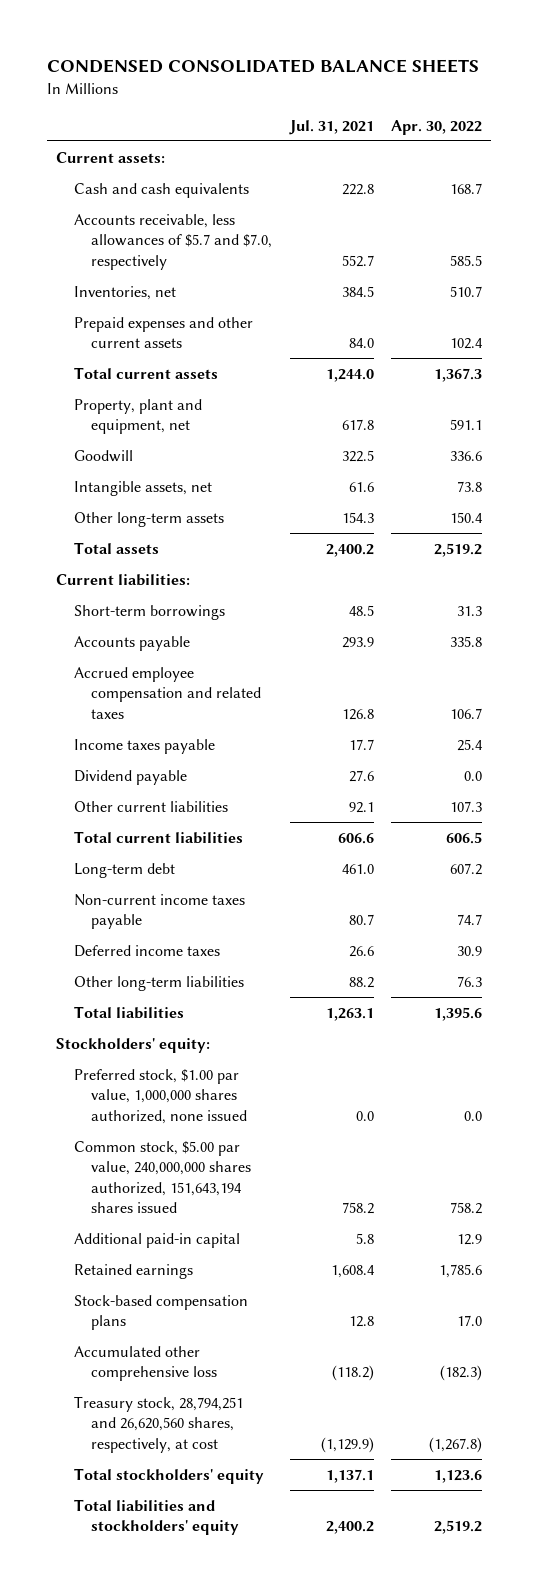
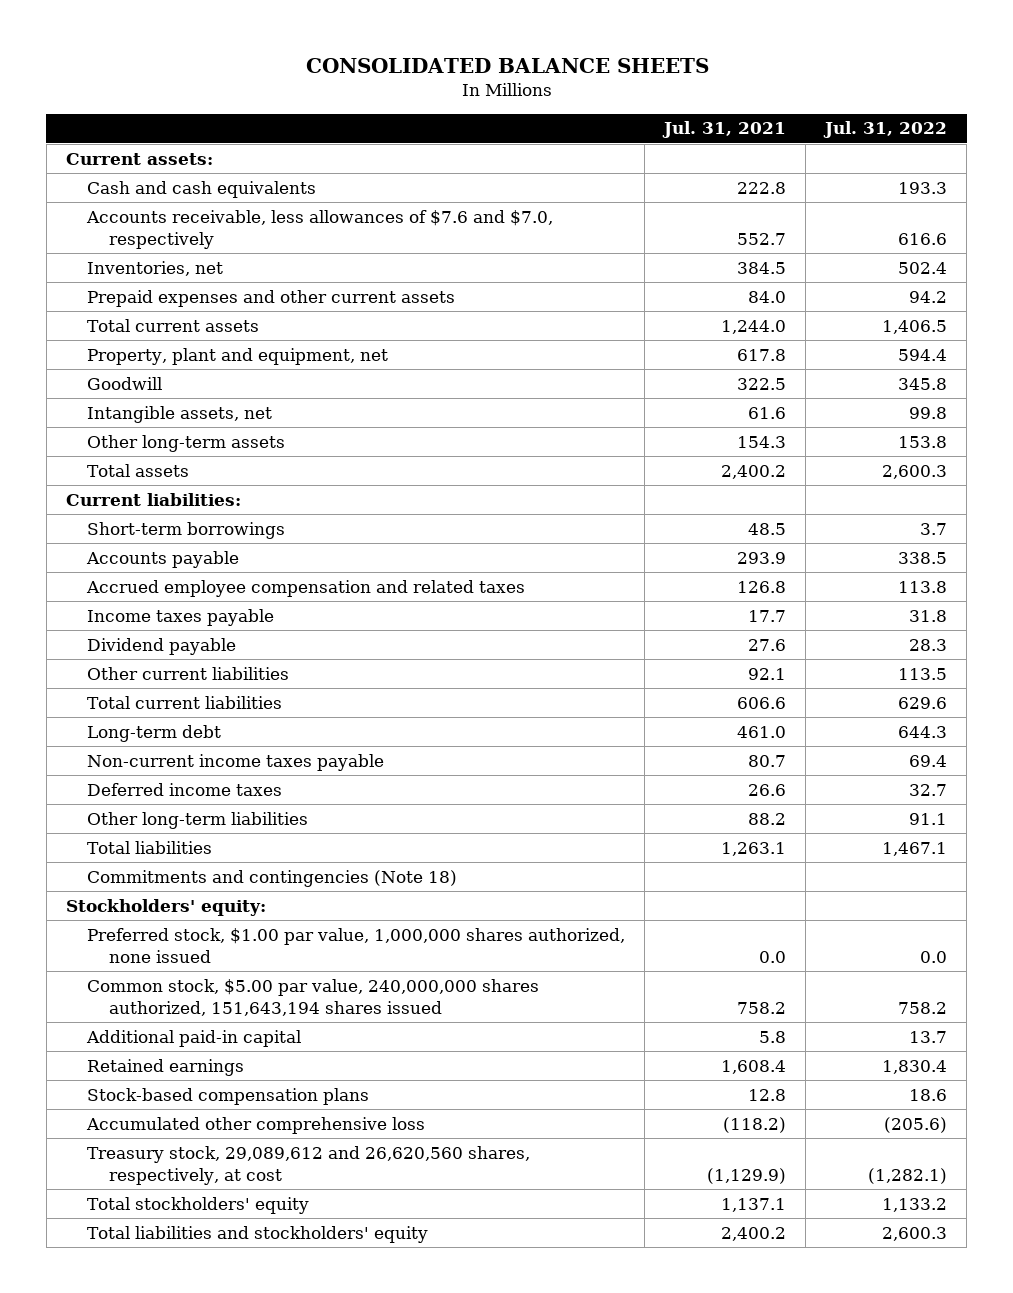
[47,59,480,74] CONDENSED CONSOLIDATED BALANCE SHEETS -> [305,58,709,74] CONSOLIDATED BALANCE SHEETS
[391,119,483,135] Apr. 30, 2022 -> none
none -> [823,121,948,139] Jul. 31, 2022
[73,213,273,270] Accounts receivable, less allowances of $5.7 and $7.0, respectively -> [86,209,554,249] Accounts receivable, less allowances of $7.6 and $7.0, respectively
none -> [87,869,458,887] Commitments and contingencies (Note 18)
[73,1395,243,1453] Treasury stock, 28,794,251 and 26,620,560 shares, respectively, at cost -> [87,1145,531,1185] Treasury stock, 29,089,612 and 26,620,560 shares, respectively, at cost

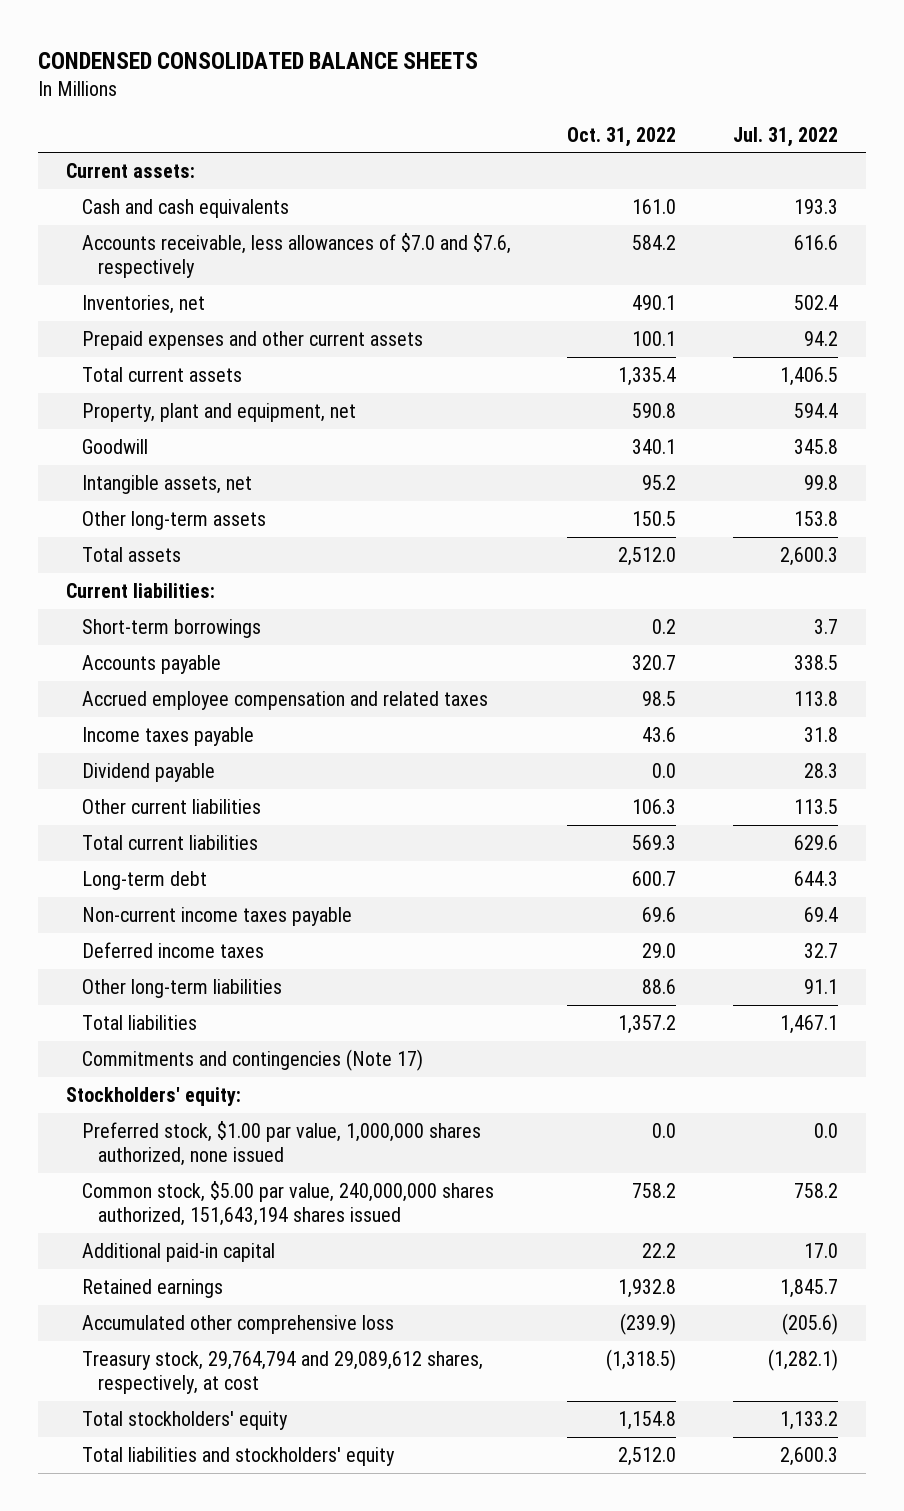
[305,58,709,74] CONSOLIDATED BALANCE SHEETS -> [37,52,478,70] CONDENSED CONSOLIDATED BALANCE SHEETS
[662,121,787,139] Jul. 31, 2021 -> none
none -> [567,126,677,147] Oct. 31, 2022
[86,209,554,249] Accounts receivable, less allowances of $7.6 and $7.0, respectively -> [81,233,511,279] Accounts receivable, less allowances of $7.0 and $7.6, respectively
[87,869,458,887] Commitments and contingencies (Note 18) -> [81,1049,423,1072] Commitments and contingencies (Note 17)
[87,1087,370,1105] Stock-based compensation plans -> none
[909,1030,948,1043] 13.7 -> [803,1243,838,1259] 17.0
[882,1059,948,1074] 1,830.4 -> [779,1279,838,1299] 1,845.7
[87,1145,531,1185] Treasury stock, 29,089,612 and 26,620,560 shares, respectively, at cost -> [81,1351,483,1395] Treasury stock, 29,764,794 and 29,089,612 shares, respectively, at cost

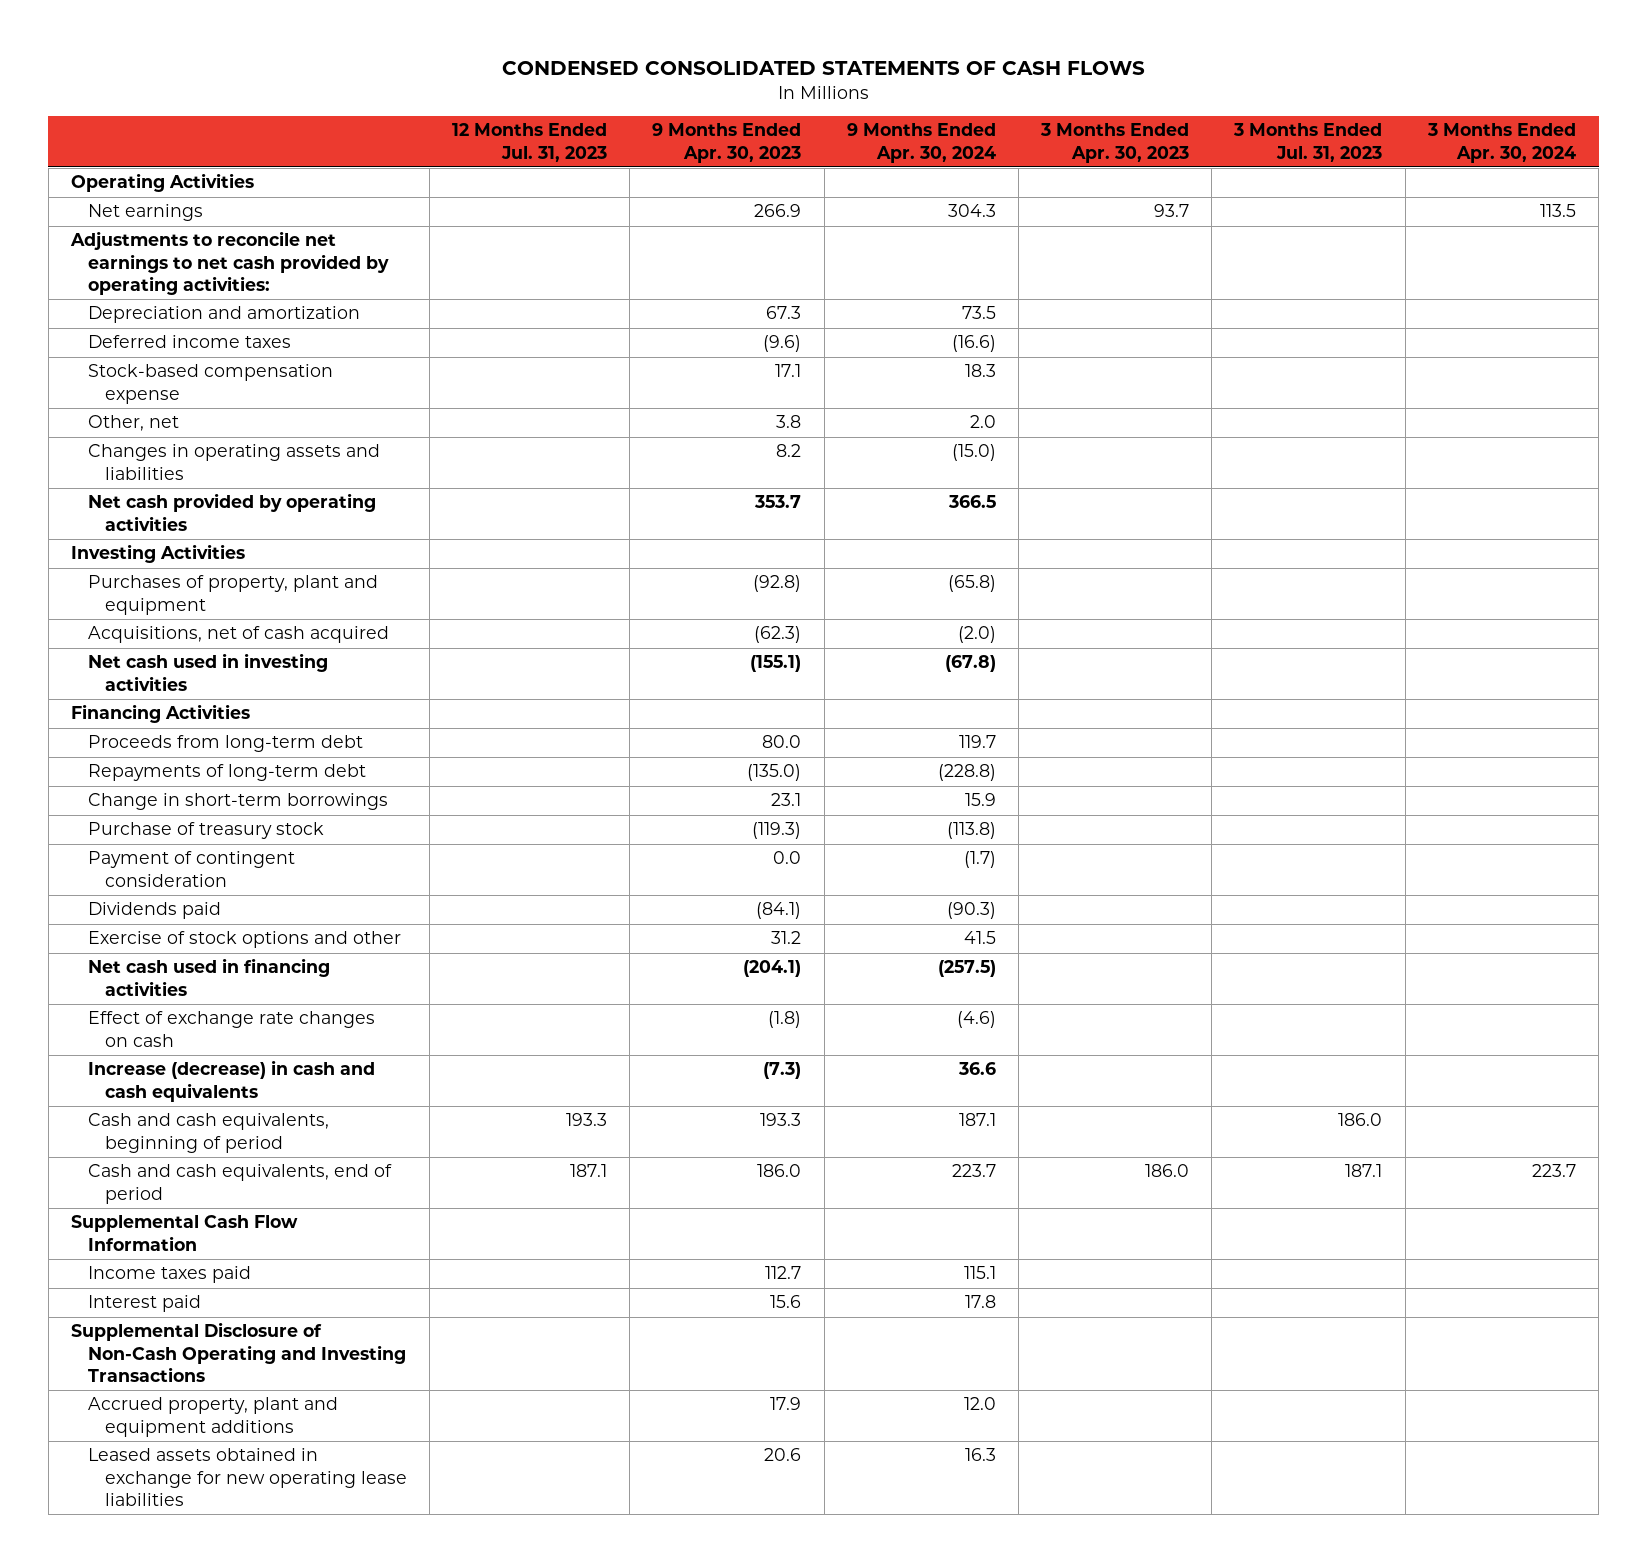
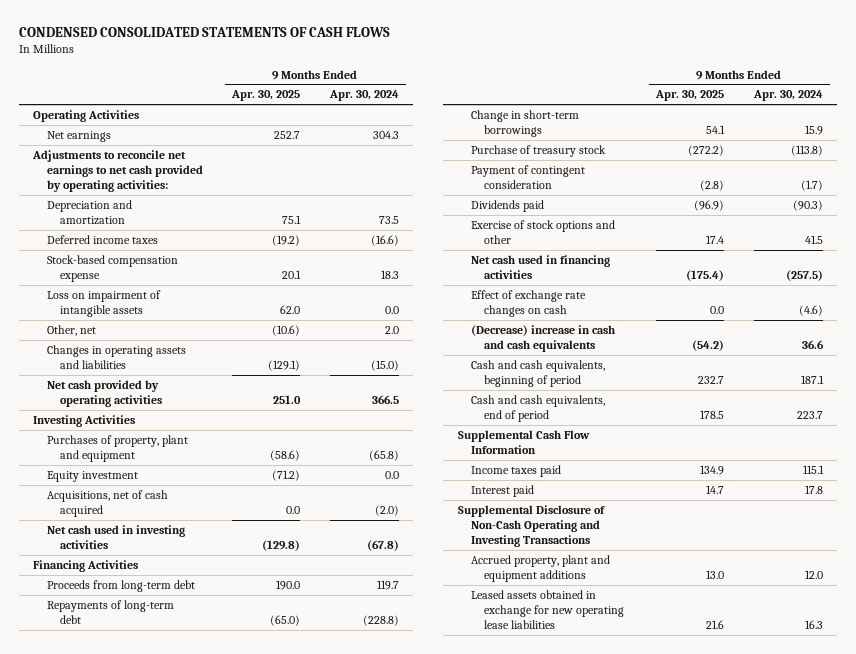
[451,123,607,162] 12 Months Ended Jul. 31, 2023 -> none
[652,123,802,163] 9 Months Ended Apr. 30, 2023 -> none
[1040,123,1190,163] 3 Months Ended Apr. 30, 2023 -> none
[1233,123,1383,162] 3 Months Ended Jul. 31, 2023 -> none
[1426,123,1576,163] 3 Months Ended Apr. 30, 2024 -> none
none -> [231,90,301,102] Apr. 30, 2025
none -> [46,289,161,317] Loss on impairment of intangible assets
none -> [46,470,138,482] Equity investment
[87,1060,375,1102] Increase (decrease) in cash and cash equivalents -> [470,324,615,352] (Decrease) increase in cash and cash equivalents

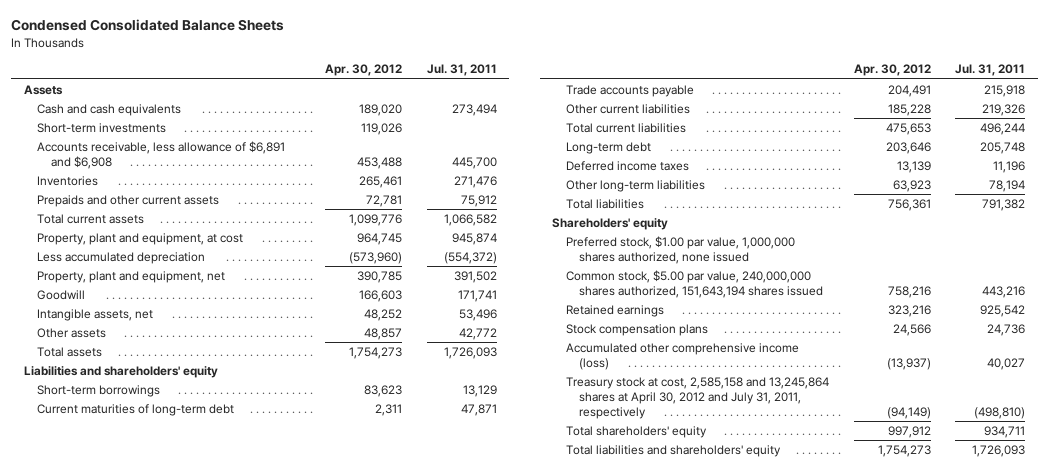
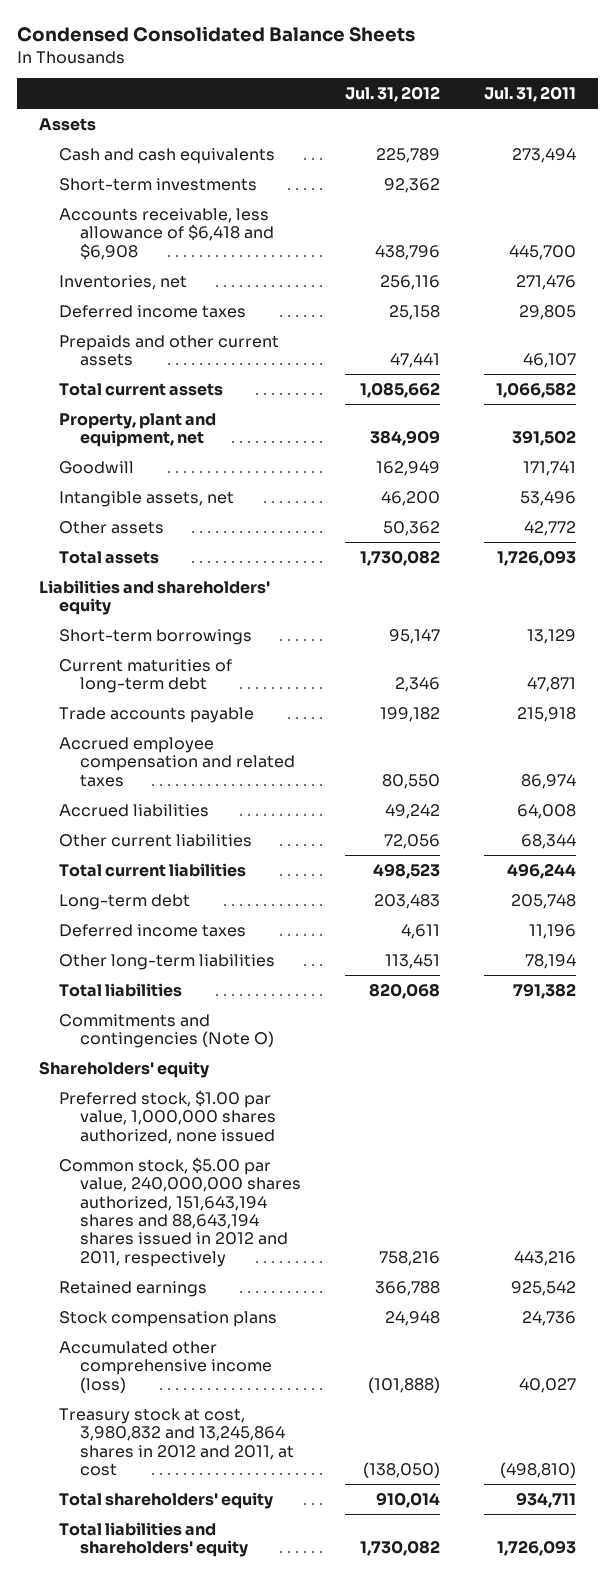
[325,64,403,77] Apr. 30, 2012 -> none
none -> [345,86,441,103] Jul. 31, 2012
[37,141,286,169] Accounts receivable, less allowance of $6,891 and $6,908 -> [59,207,275,260] Accounts receivable, less allowance of $6,418 and $6,908
[37,176,99,187] Inventories -> [59,274,188,290] Inventories, net
none -> [59,304,247,318] Deferred income taxes
[460,195,497,208] 75,912 -> [523,353,577,369] 46,107
[37,233,244,246] Property, plant and equipment, at cost -> none
[37,252,206,265] Less accumulated depreciation -> none
none -> [59,736,296,787] Accrued employee compensation and related taxes
none -> [59,803,210,817] Accrued liabilities
[982,104,1026,117] 219,326 -> [521,833,577,849] 68,344
none -> [59,1013,275,1049] Commitments and contingencies (Note O)
[565,270,824,298] Common stock, $5.00 par value, 240,000,000 shares authorized, 151,643,194 shares issued -> [59,1156,302,1267] Common stock, $5.00 par value, 240,000,000 shares authorized, 151,643,194 shares and 88,643,194 shares issued in 2012 and 2011, respectively
[565,377,829,419] Treasury stock at cost, 2,585,158 and 13,245,864 shares at April 30, 2012 and July 31, 2011, respectively -> [59,1407,295,1476] Treasury stock at cost, 3,980,832 and 13,245,864 shares in 2012 and 2011, at cost

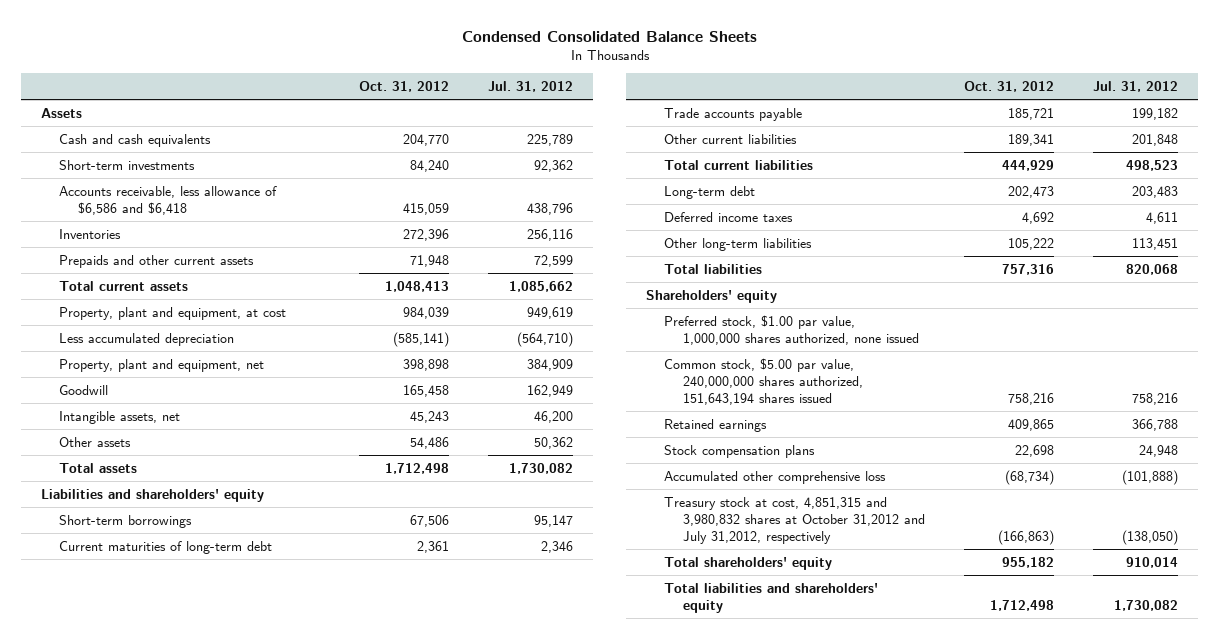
[484,86,577,103] Jul. 31, 2011 -> none
none -> [359,80,450,92] Oct. 31, 2012
[59,304,247,318] Deferred income taxes -> none
[59,207,275,260] Accounts receivable, less allowance of $6,418 and $6,908 -> [59,185,278,215] Accounts receivable, less allowance of $6,586 and $6,418
[59,274,188,290] Inventories, net -> [59,228,122,239] Inventories
[390,353,441,369] 47,441 -> [534,254,574,267] 72,599
none -> [59,306,287,320] Property, plant and equipment, at cost
none -> [59,332,235,346] Less accumulated depreciation
[59,736,296,787] Accrued employee compensation and related taxes -> none
[59,803,210,817] Accrued liabilities -> none
[384,833,441,849] 72,056 -> [1132,133,1179,146] 201,848
[59,1013,275,1049] Commitments and contingencies (Note O) -> none
[59,1156,302,1267] Common stock, $5.00 par value, 240,000,000 shares authorized, 151,643,194 shares and 88,643,194 shares issued in 2012 and 2011, respectively -> [664,357,863,405] Common stock, $5.00 par value, 240,000,000 shares authorized, 151,643,194 shares issued
[59,1340,273,1393] Accumulated other comprehensive income (loss) -> [664,470,887,484] Accumulated other comprehensive loss
[59,1407,295,1476] Treasury stock at cost, 3,980,832 and 13,245,864 shares in 2012 and 2011, at cost -> [664,496,925,544] Treasury stock at cost, 4,851,315 and 3,980,832 shares at October 31,2012 and July 31,2012, respectively

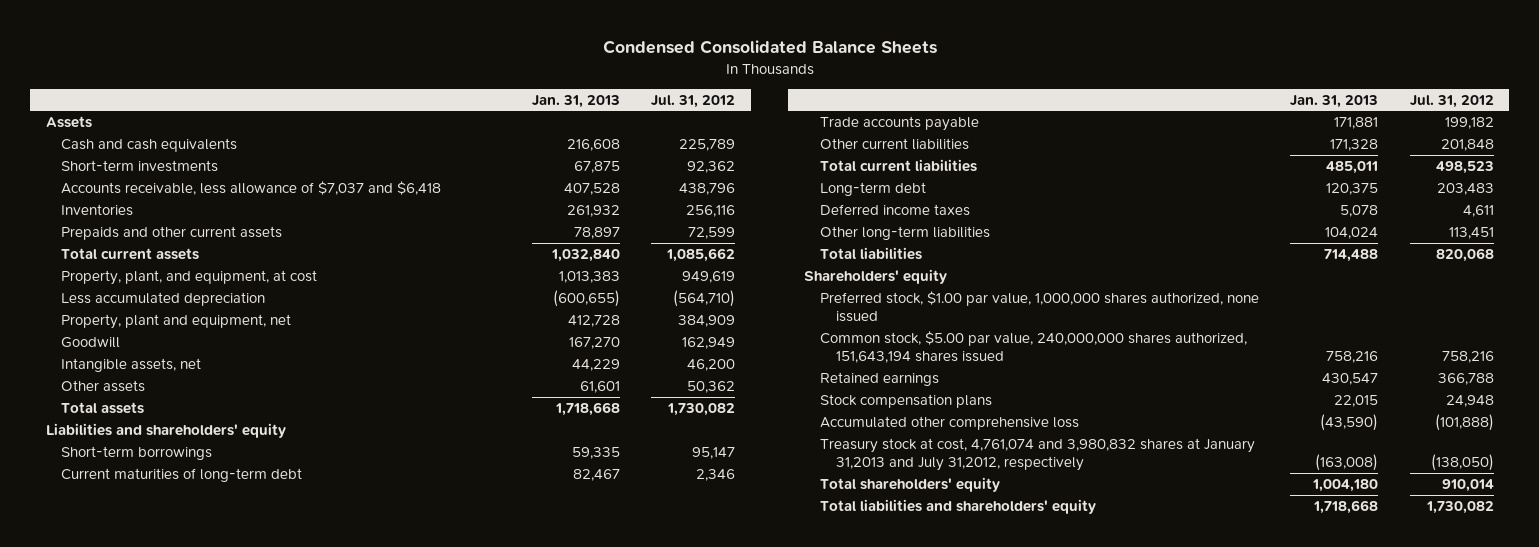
[359,80,450,92] Oct. 31, 2012 -> none
none -> [531,94,620,108] Jan. 31, 2013
[59,185,278,215] Accounts receivable, less allowance of $6,586 and $6,418 -> [61,181,442,196] Accounts receivable, less allowance of $7,037 and $6,418
[59,306,287,320] Property, plant and equipment, at cost -> [61,270,318,286] Property, plant, and equipment, at cost
[664,496,925,544] Treasury stock at cost, 4,851,315 and 3,980,832 shares at October 31,2012 and July 31,2012, respectively -> [819,438,1255,472] Treasury stock at cost, 4,761,074 and 3,980,832 shares at January 31,2013 and July 31,2012, respectively

